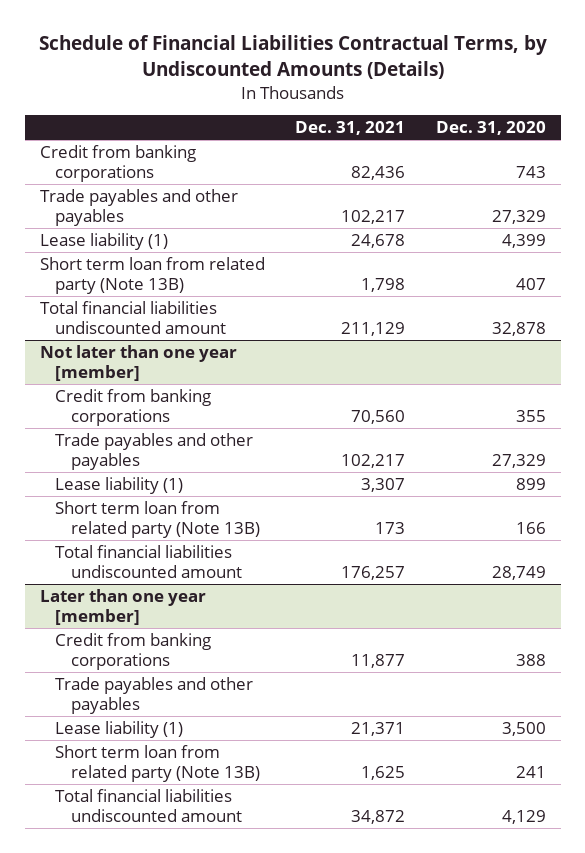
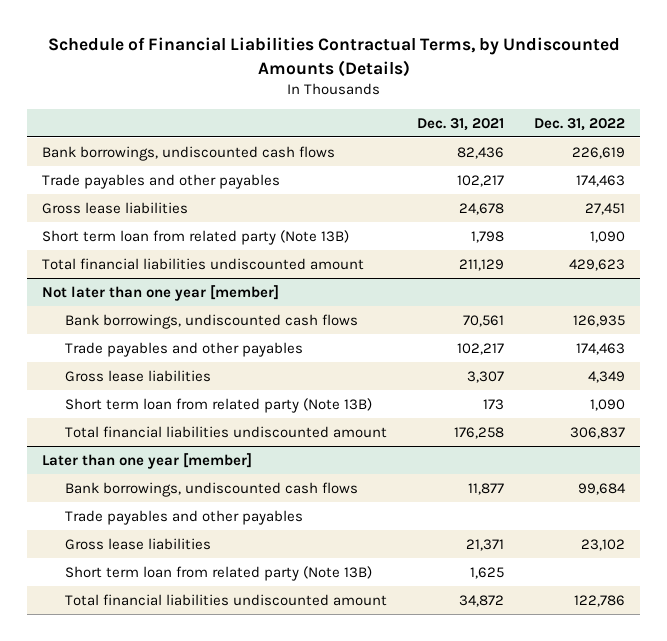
[435,121,546,136] Dec. 31, 2020 -> none
none -> [534,117,626,131] Dec. 31, 2022
[39,145,196,182] Credit from banking corporations -> [41,145,335,161] Bank borrowings, undiscounted cash flows
[39,233,168,251] Lease liability (1) -> [41,201,188,214] Gross lease liabilities
[55,389,212,426] Credit from banking corporations -> none
none -> [64,313,358,329] Bank borrowings, undiscounted cash flows
[55,477,184,495] Lease liability (1) -> [64,369,211,382] Gross lease liabilities
[341,565,406,580] 176,257 -> [453,426,504,439] 176,258
[55,633,212,670] Credit from banking corporations -> [64,481,358,497] Bank borrowings, undiscounted cash flows
[55,721,184,739] Lease liability (1) -> [64,537,211,550] Gross lease liabilities

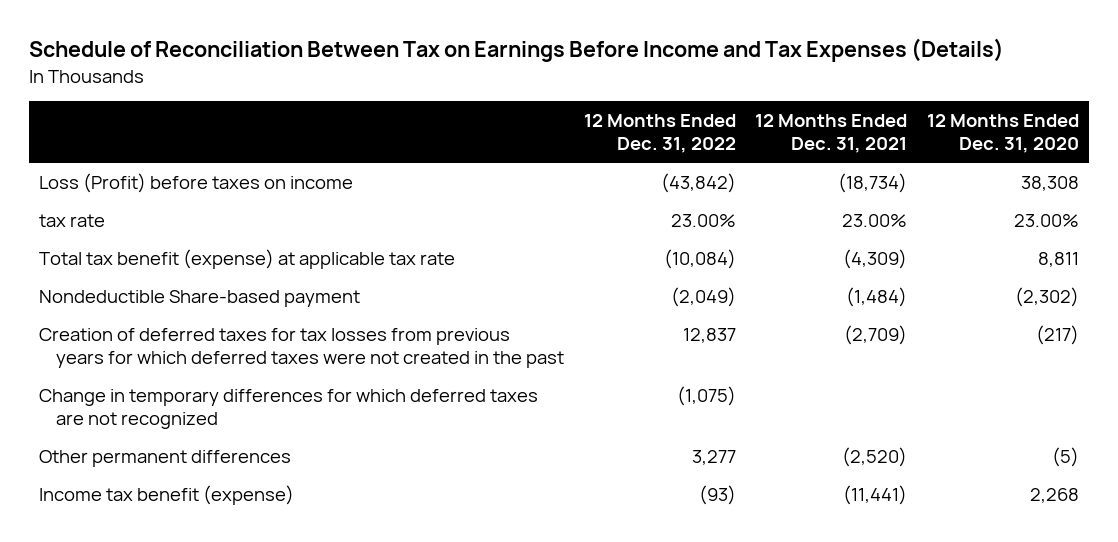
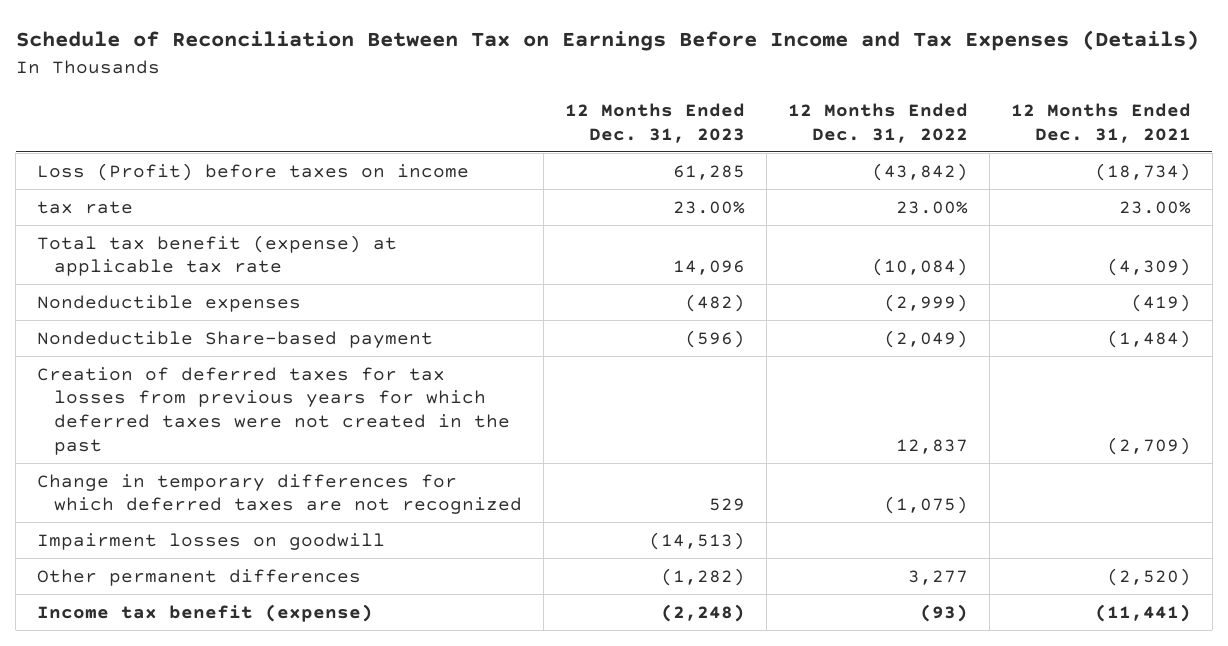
[927,113,1080,154] 12 Months Ended Dec. 31, 2020 -> none
none -> [564,102,745,143] 12 Months Ended Dec. 31, 2023
none -> [37,294,302,312] Nondeductible expenses
none -> [37,532,386,550] Impairment losses on goodwill

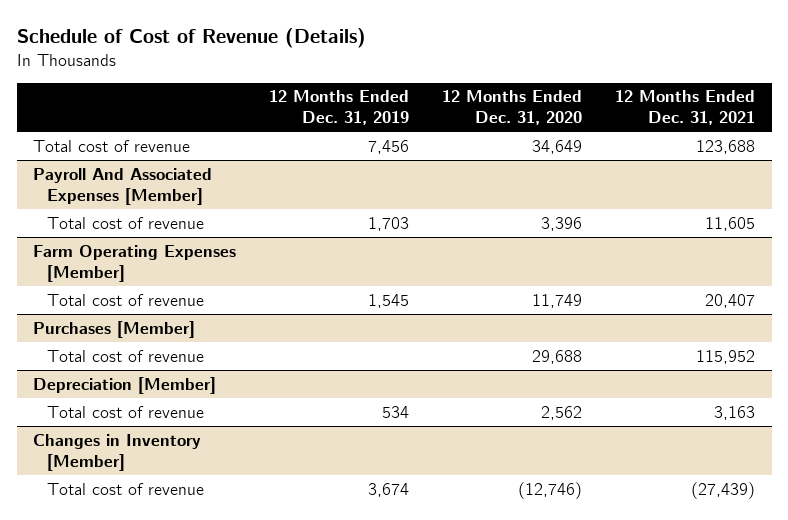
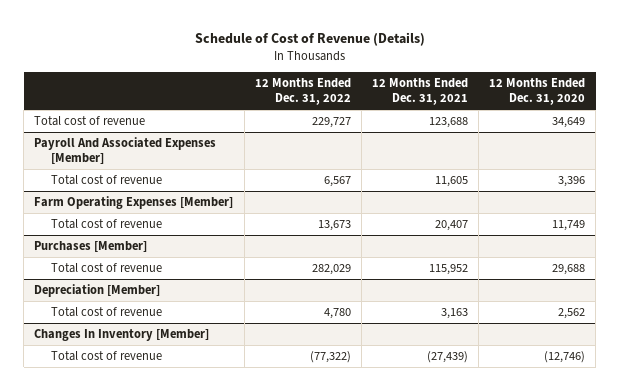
[269,90,410,126] 12 Months Ended Dec. 31, 2019 -> none
none -> [254,78,351,106] 12 Months Ended Dec. 31, 2022
[33,433,202,471] Changes in Inventory [Member] -> [34,329,210,342] Changes In Inventory [Member]

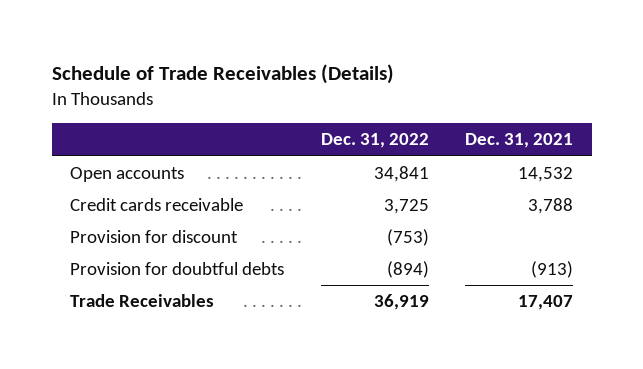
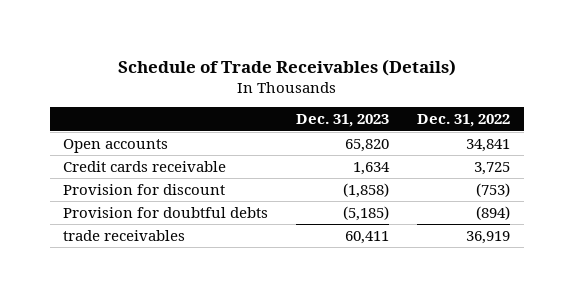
[465,133,574,149] Dec. 31, 2021 -> none
none -> [296,114,390,128] Dec. 31, 2023
[70,294,215,308] Trade Receivables -> [63,229,186,241] trade receivables

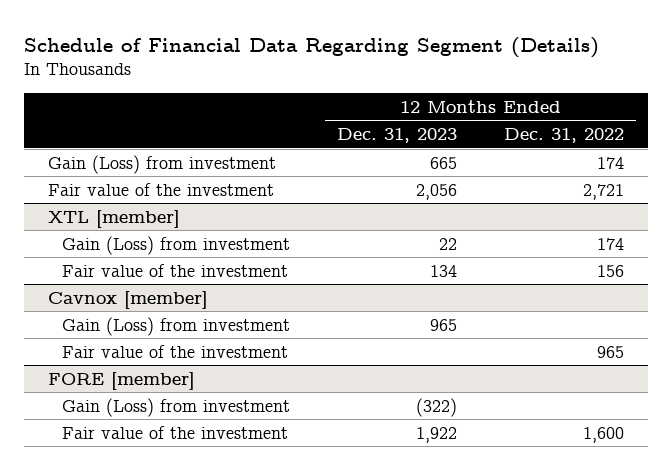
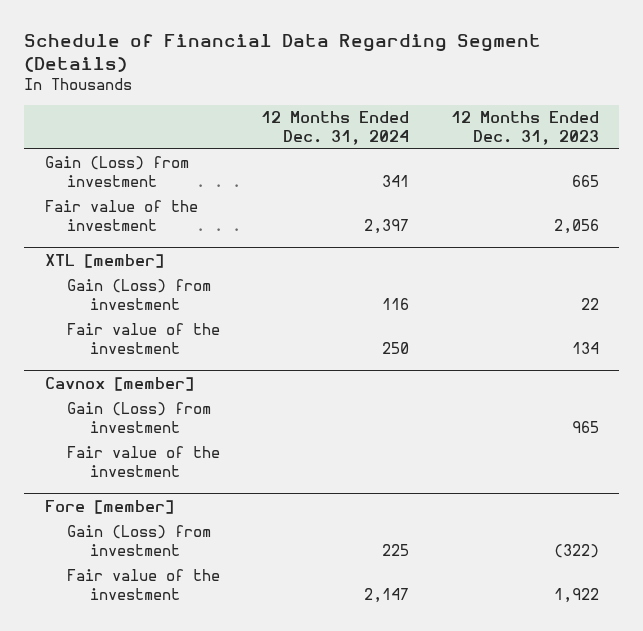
[504,127,625,143] Dec. 31, 2022 -> none
none -> [261,111,410,145] 12 Months Ended Dec. 31, 2024
[47,371,195,390] FORE [member] -> [44,499,174,514] Fore [member]

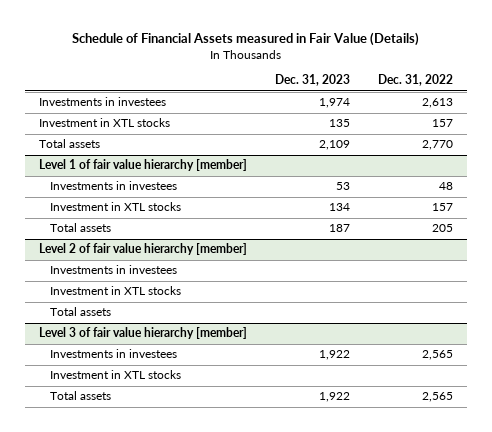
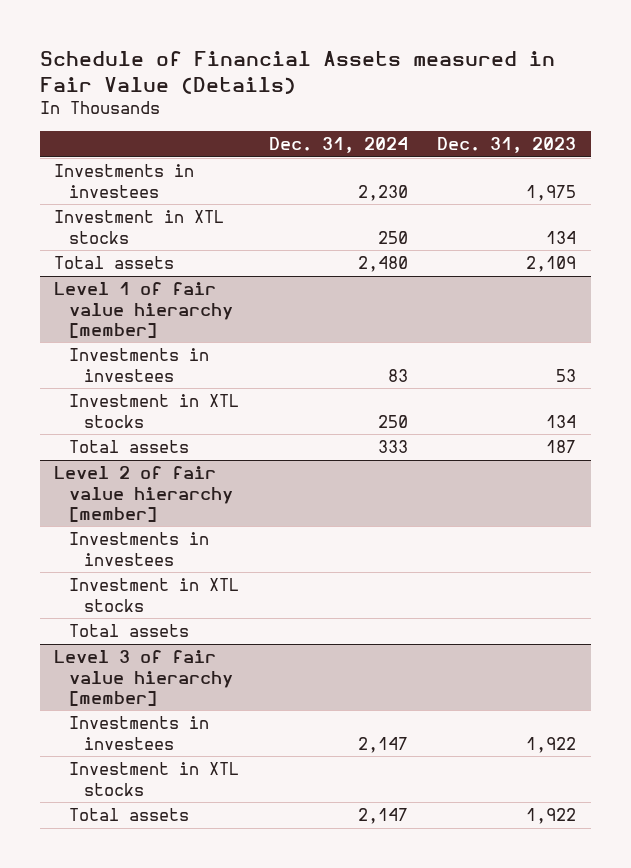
[378,74,454,87] Dec. 31, 2022 -> none
none -> [268,137,408,154] Dec. 31, 2024
[319,98,351,109] 1,974 -> [526,184,577,201] 1,975
[329,119,351,128] 135 -> [546,230,577,244] 134

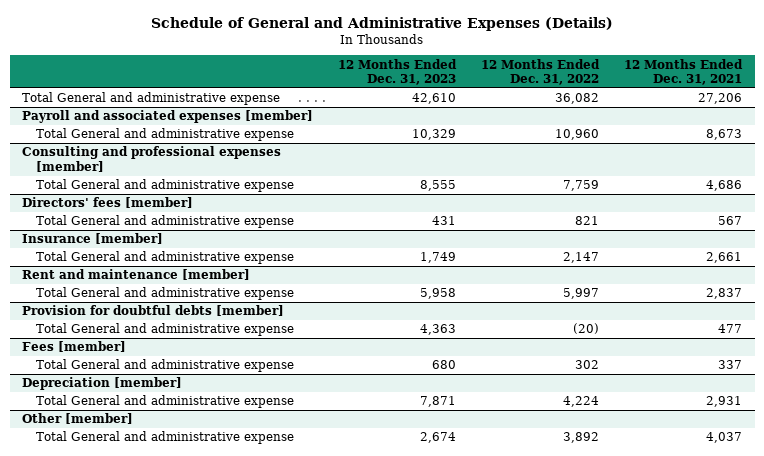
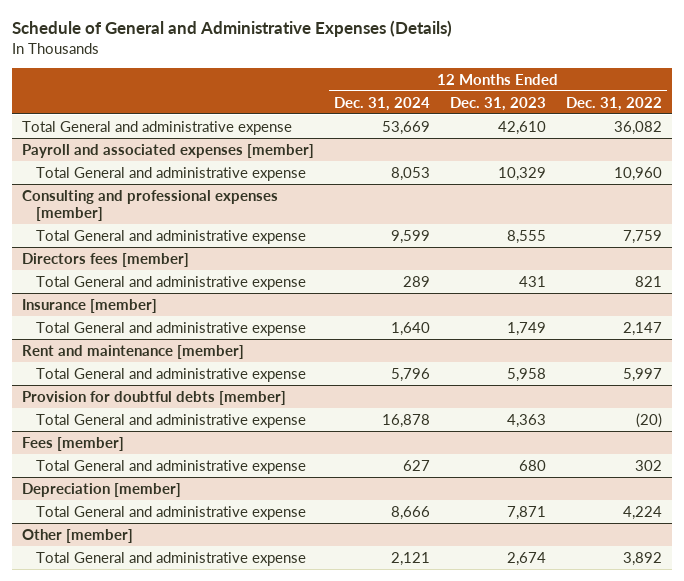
[624,58,744,86] 12 Months Ended Dec. 31, 2021 -> none
none -> [334,96,431,111] Dec. 31, 2024
[22,197,194,209] Directors' fees [member] -> [22,252,190,267] Directors fees [member]

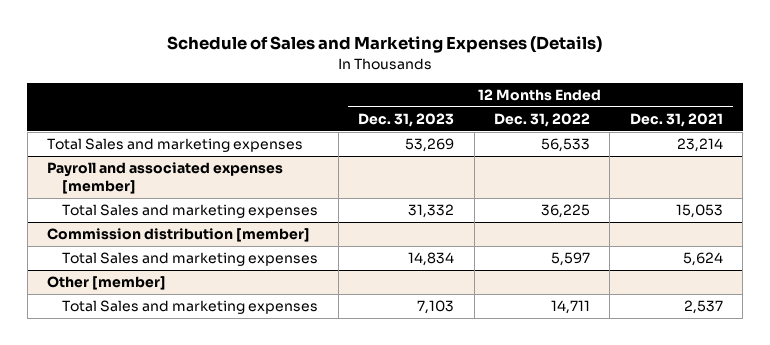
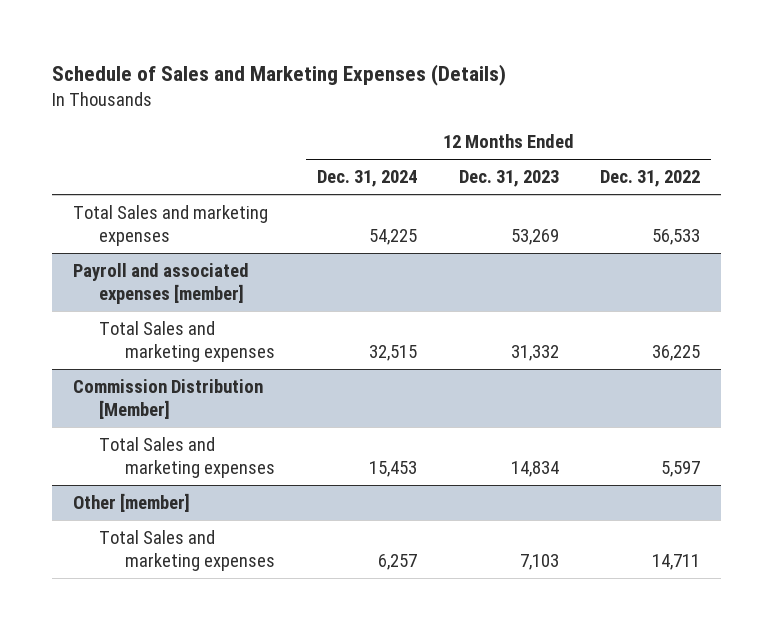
[629,112,723,127] Dec. 31, 2021 -> none
none -> [316,170,417,188] Dec. 31, 2024
[47,228,311,243] Commission distribution [member] -> [73,379,264,420] Commission Distribution [Member]

